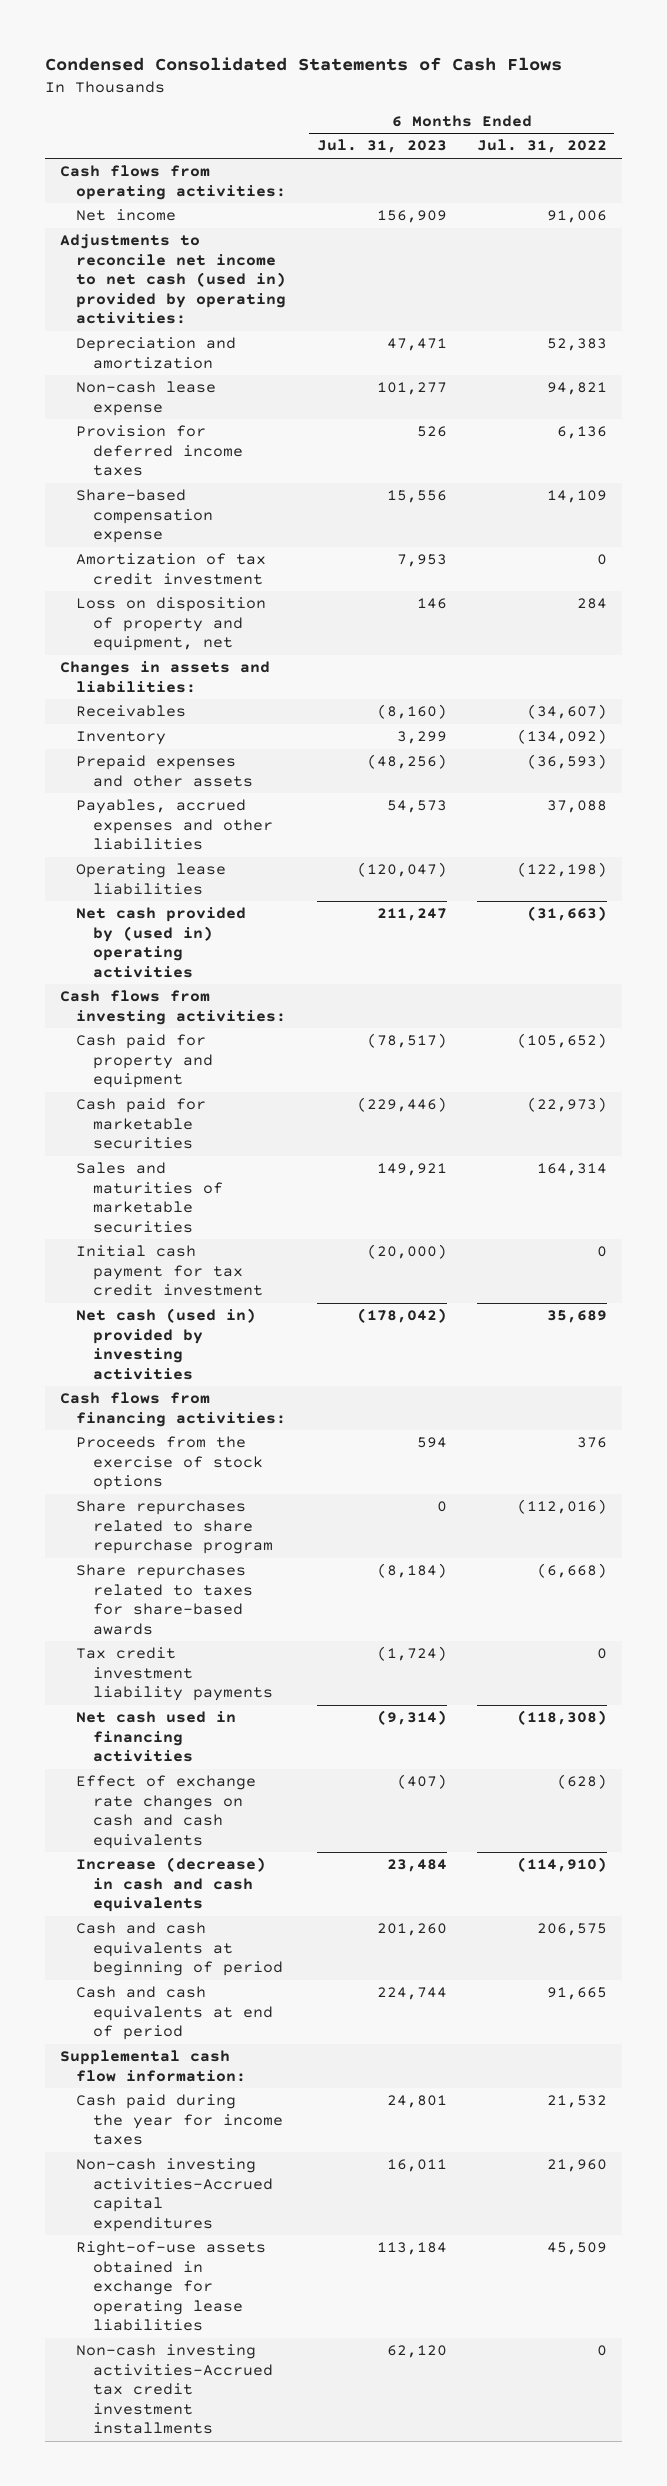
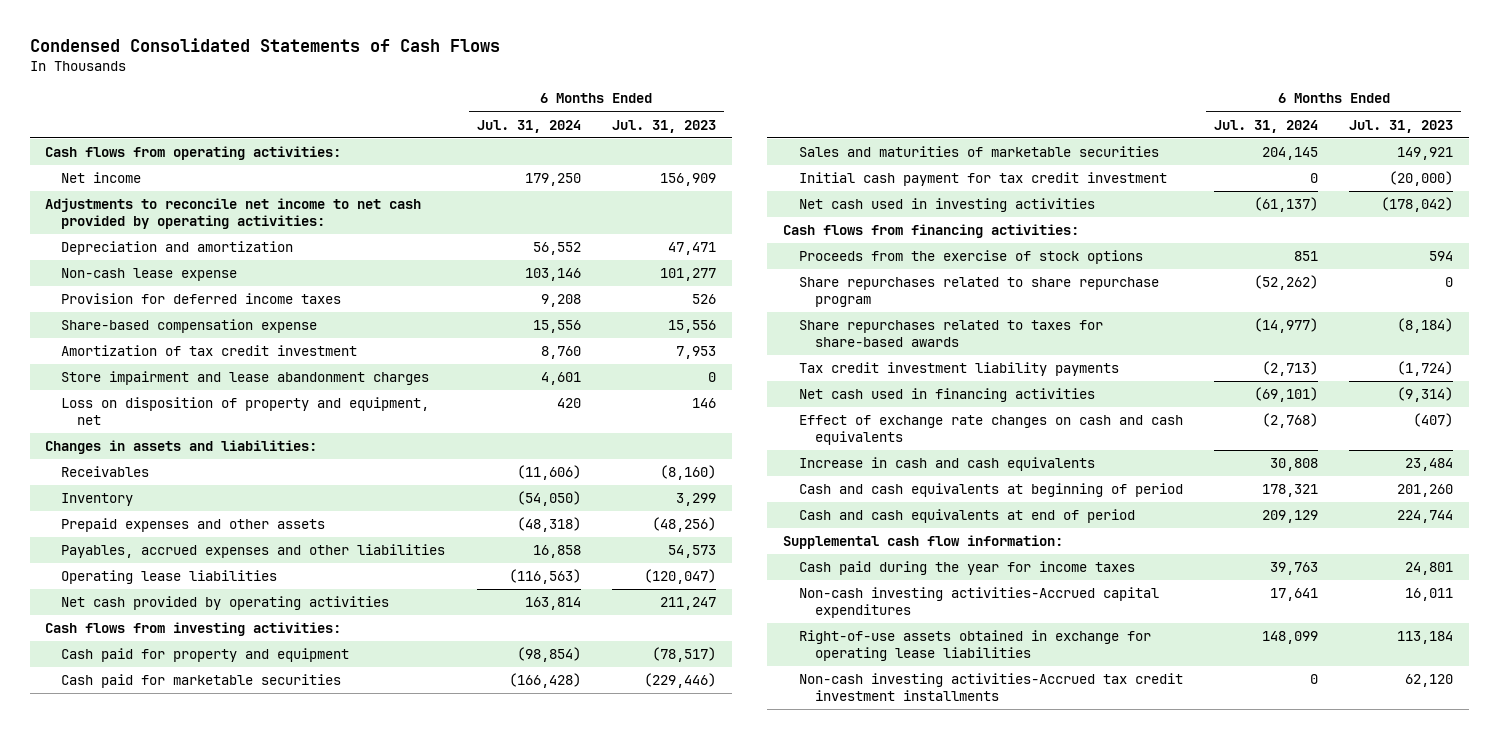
[476,139,607,154] Jul. 31, 2022 -> none
none -> [476,119,581,133] Jul. 31, 2024
[59,234,287,325] Adjustments to reconcile net income to net cash (used in) provided by operating activities: -> [45,198,422,230] Adjustments to reconcile net income to net cash provided by operating activities:
none -> [61,371,430,386] Store impairment and lease abandonment charges
[76,907,247,978] Net cash provided by (used in) operating activities -> [61,596,390,611] Net cash provided by operating activities
[76,1308,257,1380] Net cash (used in) provided by investing activities -> [798,198,1095,213] Net cash used in investing activities
[76,1857,267,1913] Increase (decrease) in cash and cash equivalents -> [798,457,1095,472] Increase in cash and cash equivalents

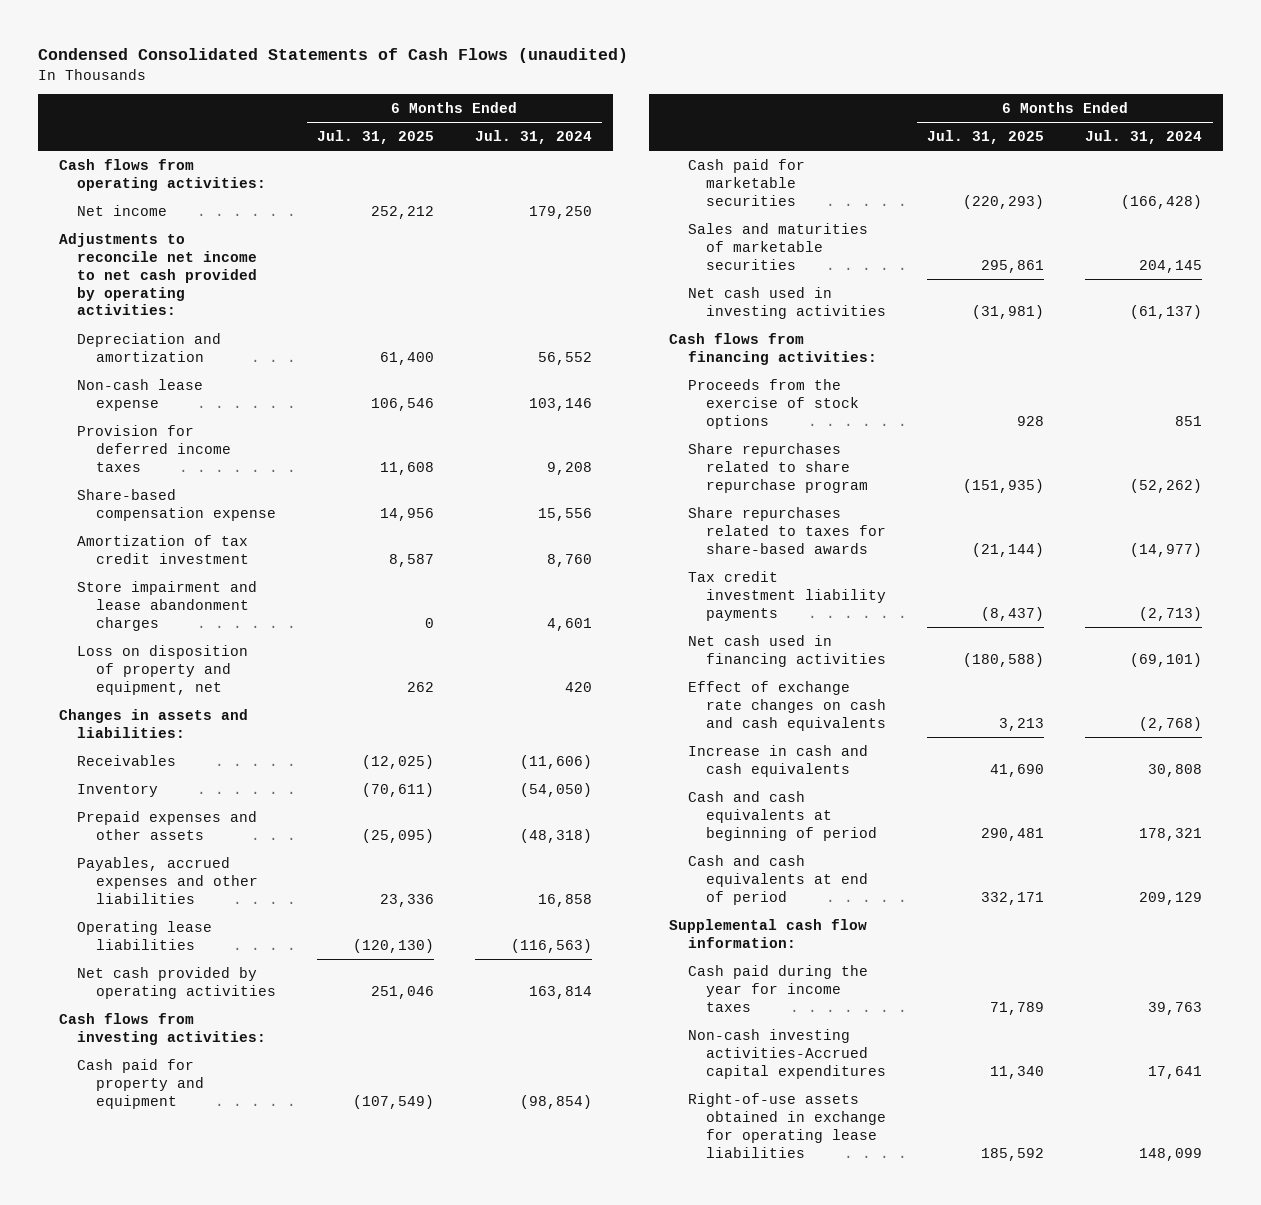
[29,37,500,52] Condensed Consolidated Statements of Cash Flows -> [38,48,629,64] Condensed Consolidated Statements of Cash Flows (unaudited)
[612,119,717,133] Jul. 31, 2023 -> none
none -> [316,130,434,145] Jul. 31, 2025
[798,172,1167,187] Initial cash payment for tax credit investment -> none
[798,673,1183,702] Non-cash investing activities-Accrued tax credit investment installments -> none

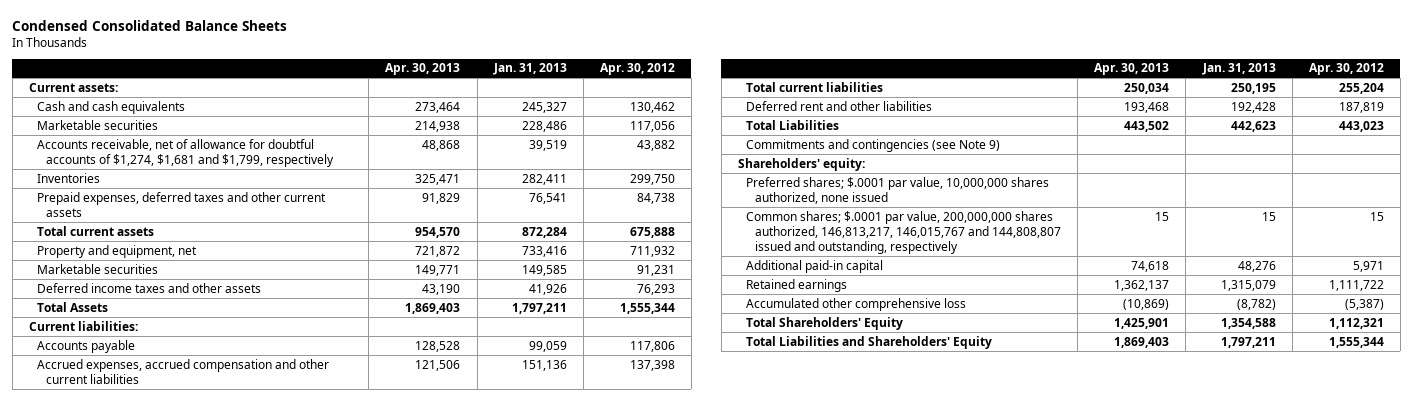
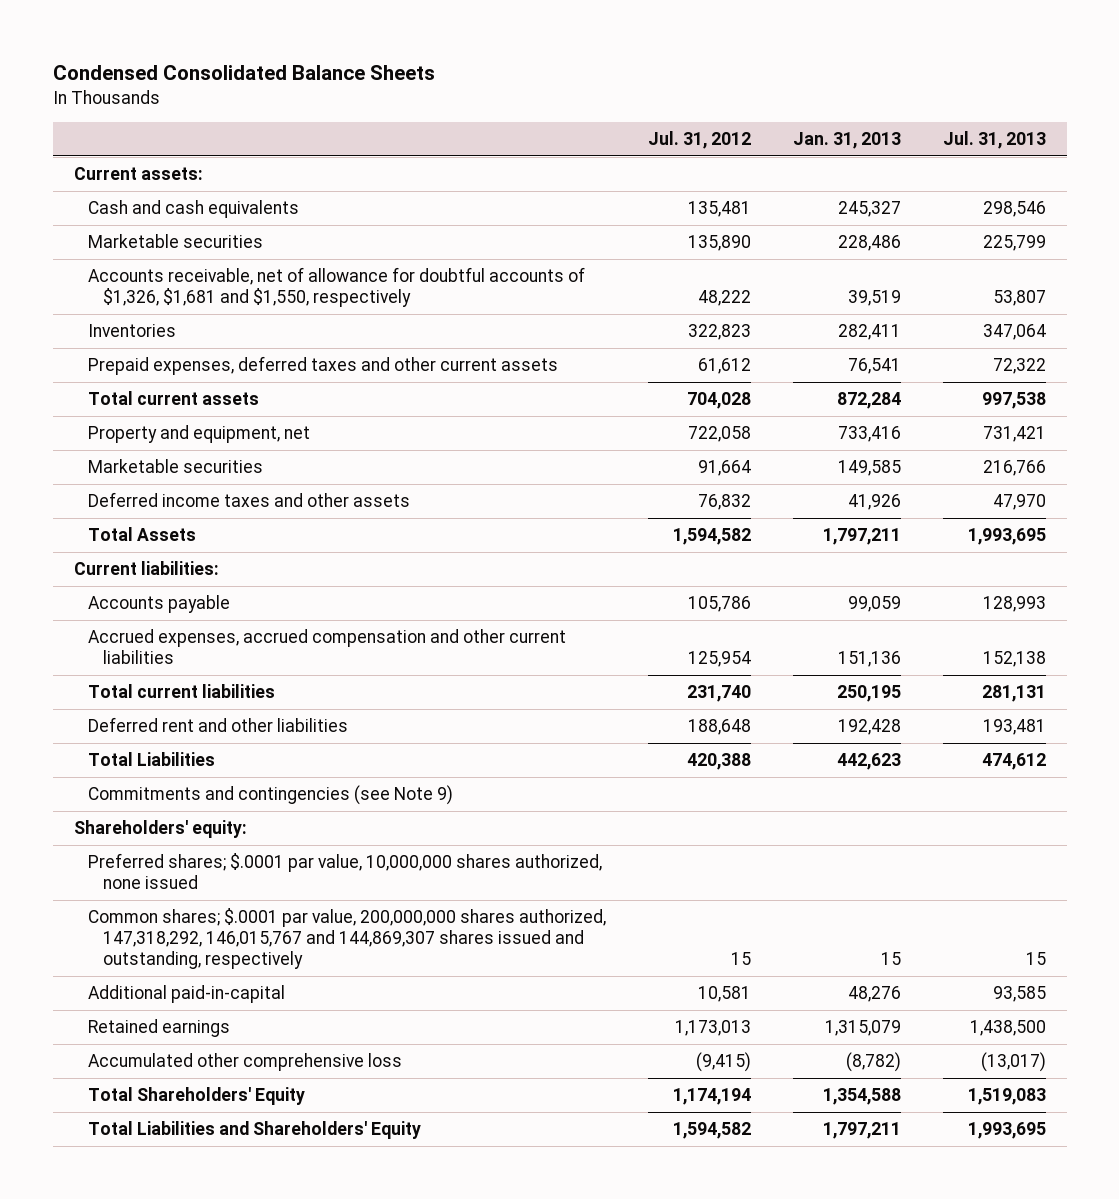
[385,63,461,76] Apr. 30, 2013 -> none
[599,63,675,76] Apr. 30, 2012 -> none
none -> [648,131,752,150] Jul. 31, 2012
none -> [942,131,1046,150] Jul. 31, 2013
[37,138,335,167] Accounts receivable, net of allowance for doubtful accounts of $1,274, $1,681 and $1,799, respectively -> [88,267,586,308] Accounts receivable, net of allowance for doubtful accounts of $1,326, $1,681 and $1,550, respectively
[746,210,1062,255] Common shares; $.0001 par value, 200,000,000 shares authorized, 146,813,217, 146,015,767 and 144,808,807 issued and outstanding, respectively -> [88,908,607,970] Common shares; $.0001 par value, 200,000,000 shares authorized, 147,318,292, 146,015,767 and 144,869,307 shares issued and outstanding, respectively
[746,259,884,273] Additional paid-in capital -> [88,985,286,1004] Additional paid-in-capital

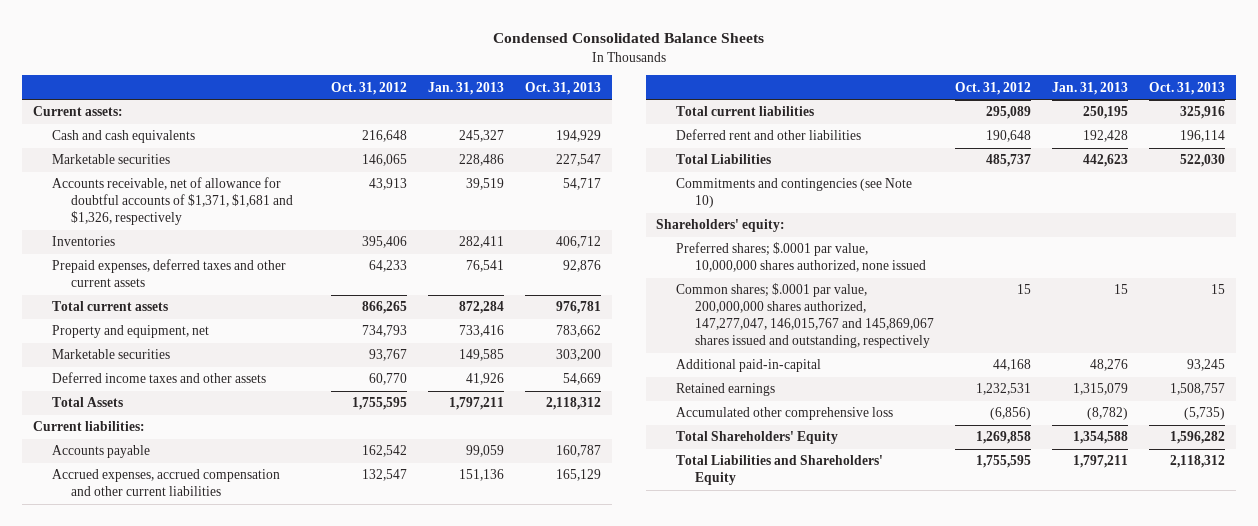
[648,131,752,150] Jul. 31, 2012 -> none
[942,131,1046,150] Jul. 31, 2013 -> none
none -> [331,81,408,95] Oct. 31, 2012
none -> [525,81,602,95] Oct. 31, 2013
[88,267,586,308] Accounts receivable, net of allowance for doubtful accounts of $1,326, $1,681 and $1,550, respectively -> [51,177,294,226] Accounts receivable, net of allowance for doubtful accounts of $1,371, $1,681 and $1,326, respectively
[88,785,454,806] Commitments and contingencies (see Note 9) -> [675,178,912,209] Commitments and contingencies (see Note 10)
[88,908,607,970] Common shares; $.0001 par value, 200,000,000 shares authorized, 147,318,292, 146,015,767 and 144,869,307 shares issued and outstanding, respectively -> [675,283,934,349] Common shares; $.0001 par value, 200,000,000 shares authorized, 147,277,047, 146,015,767 and 145,869,067 shares issued and outstanding, respectively

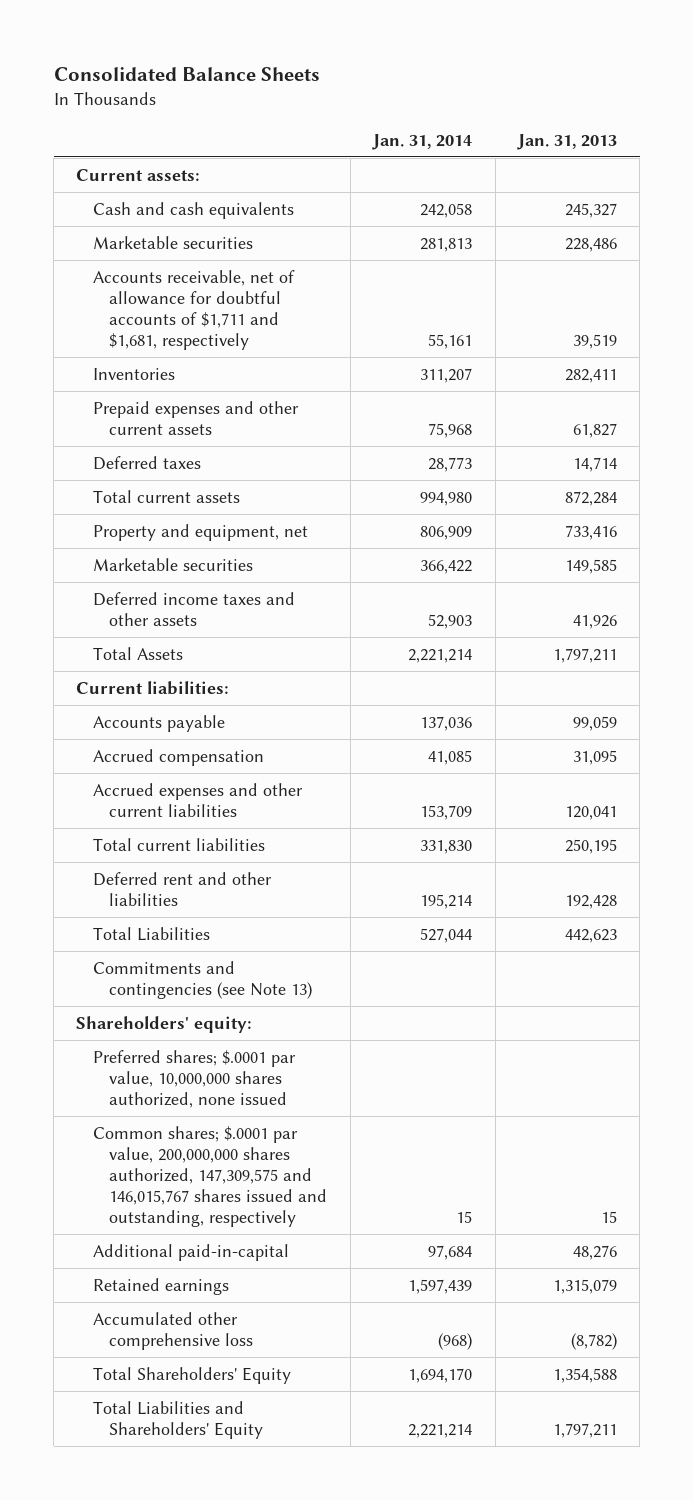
[492,33,764,44] Condensed Consolidated Balance Sheets -> [53,67,320,82] Consolidated Balance Sheets
[331,81,408,95] Oct. 31, 2012 -> none
[525,81,602,95] Oct. 31, 2013 -> none
none -> [372,133,473,150] Jan. 31, 2014
[51,177,294,226] Accounts receivable, net of allowance for doubtful accounts of $1,371, $1,681 and $1,326, respectively -> [92,269,295,351] Accounts receivable, net of allowance for doubtful accounts of $1,711 and $1,681, respectively
[51,259,286,288] Prepaid expenses, deferred taxes and other current assets -> [92,400,299,435] Prepaid expenses and other current assets
[466,260,505,273] 76,541 -> [573,422,618,438] 61,827
none -> [92,455,201,470] Deferred taxes
none -> [92,748,264,766] Accrued compensation
[51,469,280,497] Accrued expenses, accrued compensation and other current liabilities -> [92,782,303,817] Accrued expenses and other current liabilities
[459,469,505,482] 151,136 -> [565,805,618,820] 120,041
[675,178,912,209] Commitments and contingencies (see Note 10) -> [92,960,313,999] Commitments and contingencies (see Note 13)
[675,283,934,349] Common shares; $.0001 par value, 200,000,000 shares authorized, 147,277,047, 146,015,767 and 145,869,067 shares issued and outstanding, respectively -> [92,1125,328,1228] Common shares; $.0001 par value, 200,000,000 shares authorized, 147,309,575 and 146,015,767 shares issued and outstanding, respectively

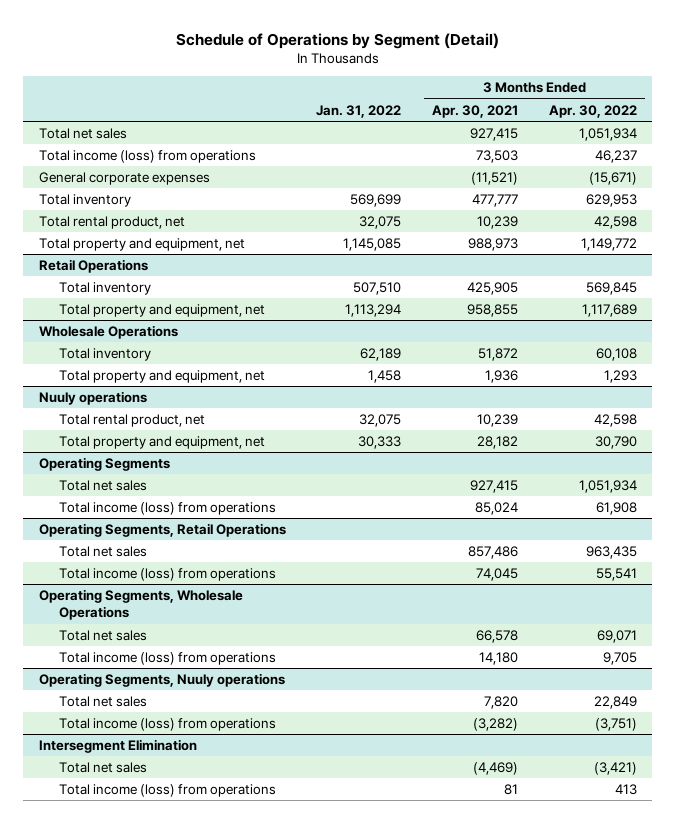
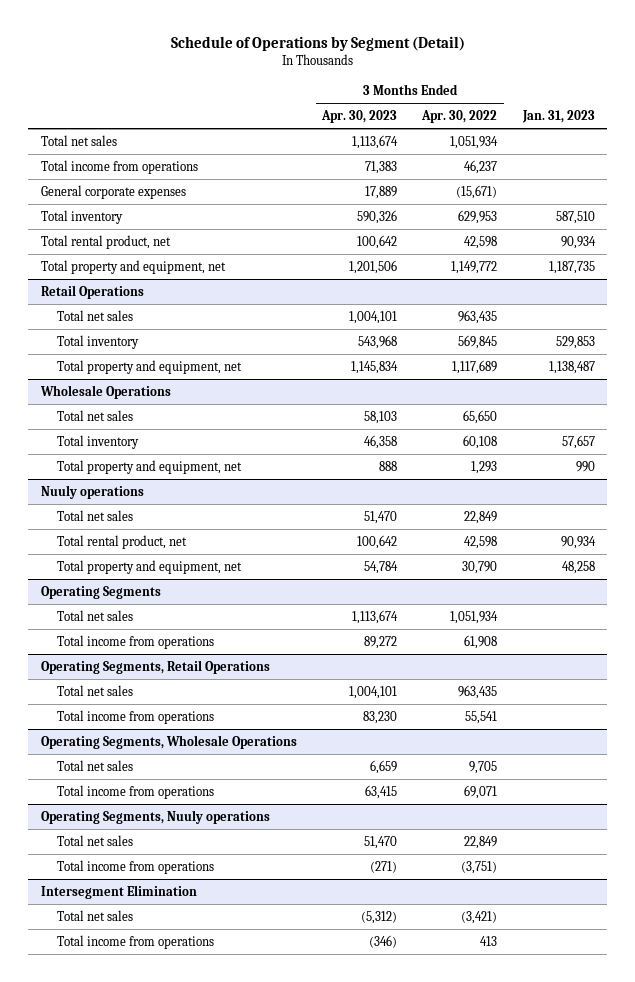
[316,104,402,118] Jan. 31, 2022 -> none
[432,104,519,118] Apr. 30, 2021 -> none
none -> [321,110,398,124] Apr. 30, 2023
none -> [521,110,595,124] Jan. 31, 2023
[38,149,256,163] Total income (loss) from operations -> [40,159,198,174] Total income from operations
none -> [56,309,133,321] Total net sales
none -> [56,409,133,421] Total net sales
none -> [56,509,133,521] Total net sales
[58,501,276,515] Total income (loss) from operations -> [56,634,214,649] Total income from operations
[58,567,276,581] Total income (loss) from operations -> [56,709,214,724] Total income from operations
[596,629,637,643] 69,071 -> [469,760,498,774] 9,705
[58,651,276,665] Total income (loss) from operations -> [56,784,214,799] Total income from operations
[602,651,637,665] 9,705 -> [464,784,498,799] 69,071
[58,717,276,731] Total income (loss) from operations -> [56,859,214,874] Total income from operations
[58,783,276,797] Total income (loss) from operations -> [56,934,214,949] Total income from operations

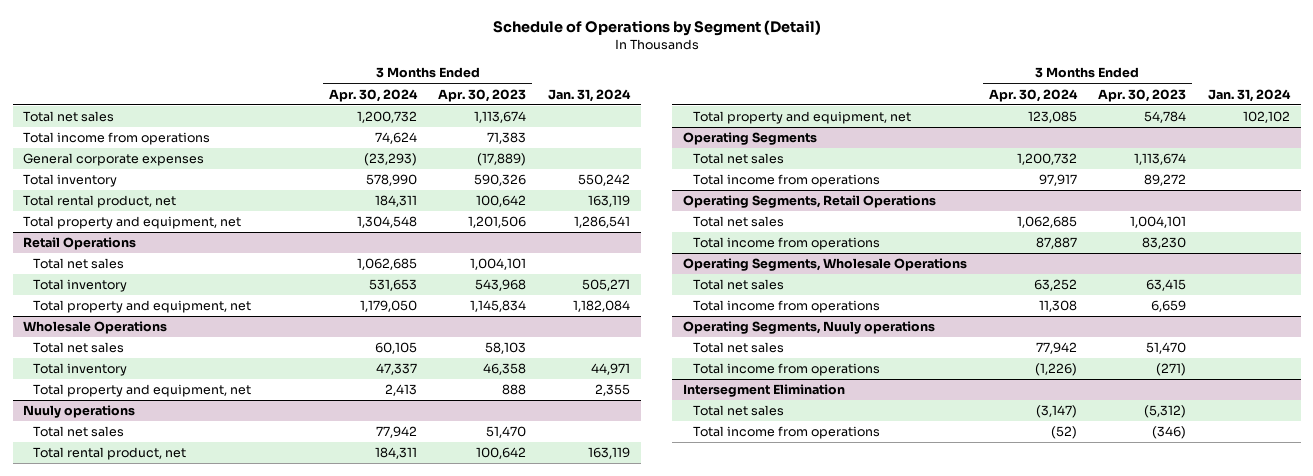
[421,110,498,124] Apr. 30, 2022 -> none
[521,110,595,124] Jan. 31, 2023 -> none
none -> [328,88,418,102] Apr. 30, 2024
none -> [547,88,631,102] Jan. 31, 2024
[365,185,398,199] 17,889 -> [477,153,527,167] (17,889)
[370,759,398,774] 6,659 -> [1146,279,1187,292] 63,415
[365,784,398,799] 63,415 -> [1151,300,1187,313] 6,659

